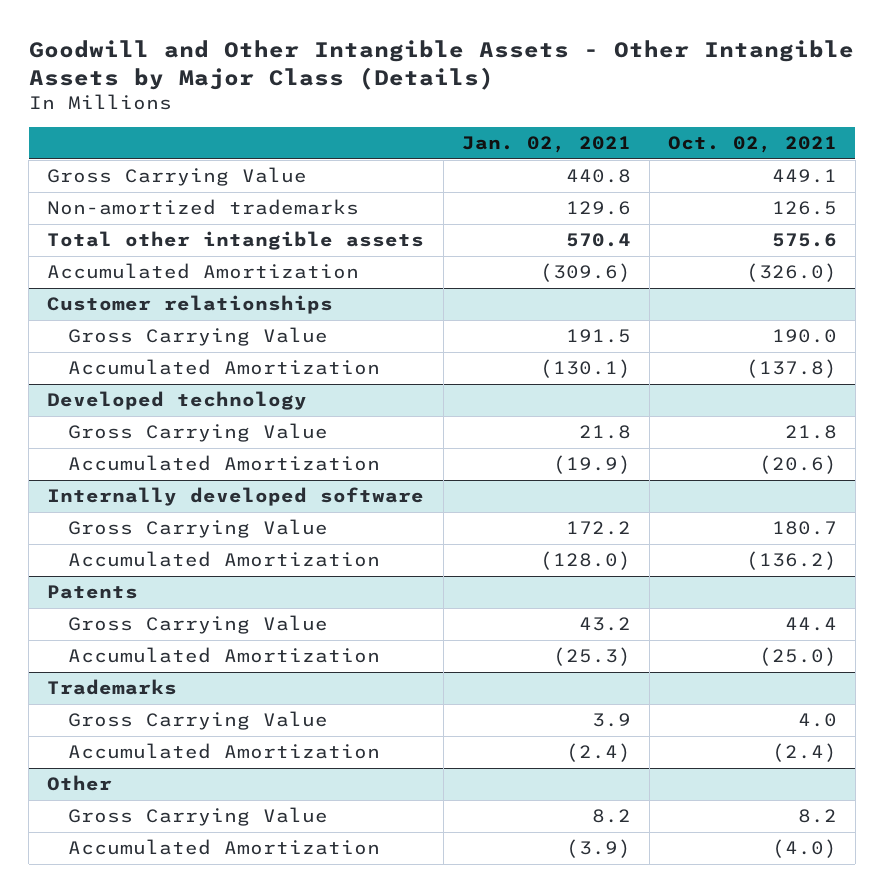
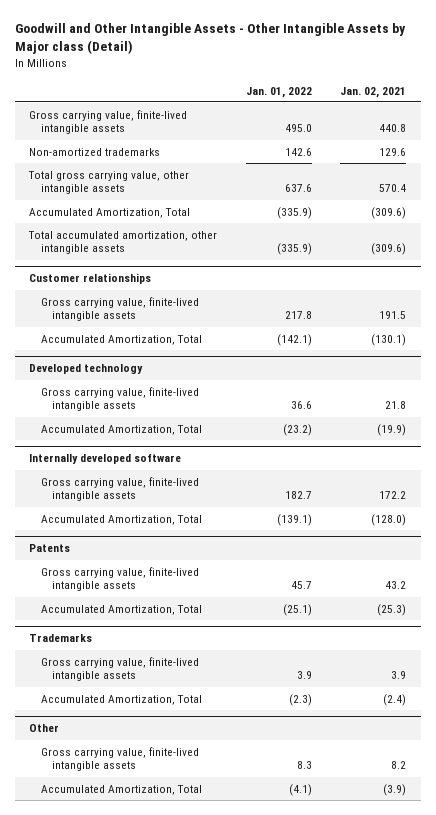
[28,39,854,90] Goodwill and Other Intangible Assets - Other Intangible Assets by Major Class (Details) -> [14,23,406,55] Goodwill and Other Intangible Assets - Other Intangible Assets by Major class (Detail)
[667,136,837,154] Oct. 02, 2021 -> none
none -> [245,86,312,98] Jan. 01, 2022
[47,167,308,187] Gross Carrying Value -> [29,109,188,135] Gross carrying value, finite-lived intangible assets
[47,231,425,251] Total other intangible assets -> [28,170,190,195] Total gross carrying value, other intangible assets
[47,263,360,280] Accumulated Amortization -> [29,207,191,218] Accumulated Amortization, Total
none -> [28,230,218,255] Total accumulated amortization, other intangible assets
[68,327,329,347] Gross Carrying Value -> [40,296,199,322] Gross carrying value, finite-lived intangible assets
[68,359,381,376] Accumulated Amortization -> [40,334,202,345] Accumulated Amortization, Total
[68,423,329,443] Gross Carrying Value -> [40,386,199,412] Gross carrying value, finite-lived intangible assets
[68,455,381,472] Accumulated Amortization -> [40,424,202,435] Accumulated Amortization, Total
[68,519,329,539] Gross Carrying Value -> [40,476,199,502] Gross carrying value, finite-lived intangible assets
[68,551,381,568] Accumulated Amortization -> [40,514,202,525] Accumulated Amortization, Total
[68,615,329,635] Gross Carrying Value -> [40,566,199,592] Gross carrying value, finite-lived intangible assets
[68,647,381,664] Accumulated Amortization -> [40,604,202,615] Accumulated Amortization, Total
[68,711,329,731] Gross Carrying Value -> [40,656,199,682] Gross carrying value, finite-lived intangible assets
[68,743,381,760] Accumulated Amortization -> [40,694,202,705] Accumulated Amortization, Total
[68,807,329,827] Gross Carrying Value -> [40,746,199,772] Gross carrying value, finite-lived intangible assets
[68,839,381,856] Accumulated Amortization -> [40,784,202,795] Accumulated Amortization, Total

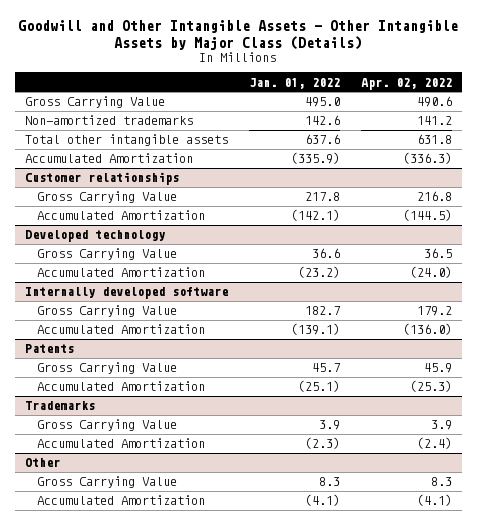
[14,23,406,55] Goodwill and Other Intangible Assets - Other Intangible Assets by Major class (Detail) -> [18,20,459,50] Goodwill and Other Intangible Assets - Other Intangible Assets by Major Class (Details)
[340,86,407,98] Jan. 02, 2021 -> none
none -> [360,77,452,90] Apr. 02, 2022
[29,109,188,135] Gross carrying value, finite-lived intangible assets -> [25,96,166,109] Gross Carrying Value
[28,230,218,255] Total accumulated amortization, other intangible assets -> none
[28,170,190,195] Total gross carrying value, other intangible assets -> [25,134,229,147] Total other intangible assets
[29,207,191,218] Accumulated Amortization, Total -> [25,153,194,164] Accumulated Amortization
[40,296,199,322] Gross carrying value, finite-lived intangible assets -> [36,191,177,204] Gross Carrying Value
[40,334,202,345] Accumulated Amortization, Total -> [36,210,205,221] Accumulated Amortization
[40,386,199,412] Gross carrying value, finite-lived intangible assets -> [36,248,177,261] Gross Carrying Value
[40,424,202,435] Accumulated Amortization, Total -> [36,267,205,278] Accumulated Amortization
[40,476,199,502] Gross carrying value, finite-lived intangible assets -> [36,305,177,318] Gross Carrying Value
[40,514,202,525] Accumulated Amortization, Total -> [36,324,205,335] Accumulated Amortization
[40,566,199,592] Gross carrying value, finite-lived intangible assets -> [36,362,177,375] Gross Carrying Value
[40,604,202,615] Accumulated Amortization, Total -> [36,381,205,392] Accumulated Amortization
[40,656,199,682] Gross carrying value, finite-lived intangible assets -> [36,419,177,432] Gross Carrying Value
[40,694,202,705] Accumulated Amortization, Total -> [36,438,205,449] Accumulated Amortization
[40,746,199,772] Gross carrying value, finite-lived intangible assets -> [36,476,177,489] Gross Carrying Value
[40,784,202,795] Accumulated Amortization, Total -> [36,495,205,506] Accumulated Amortization

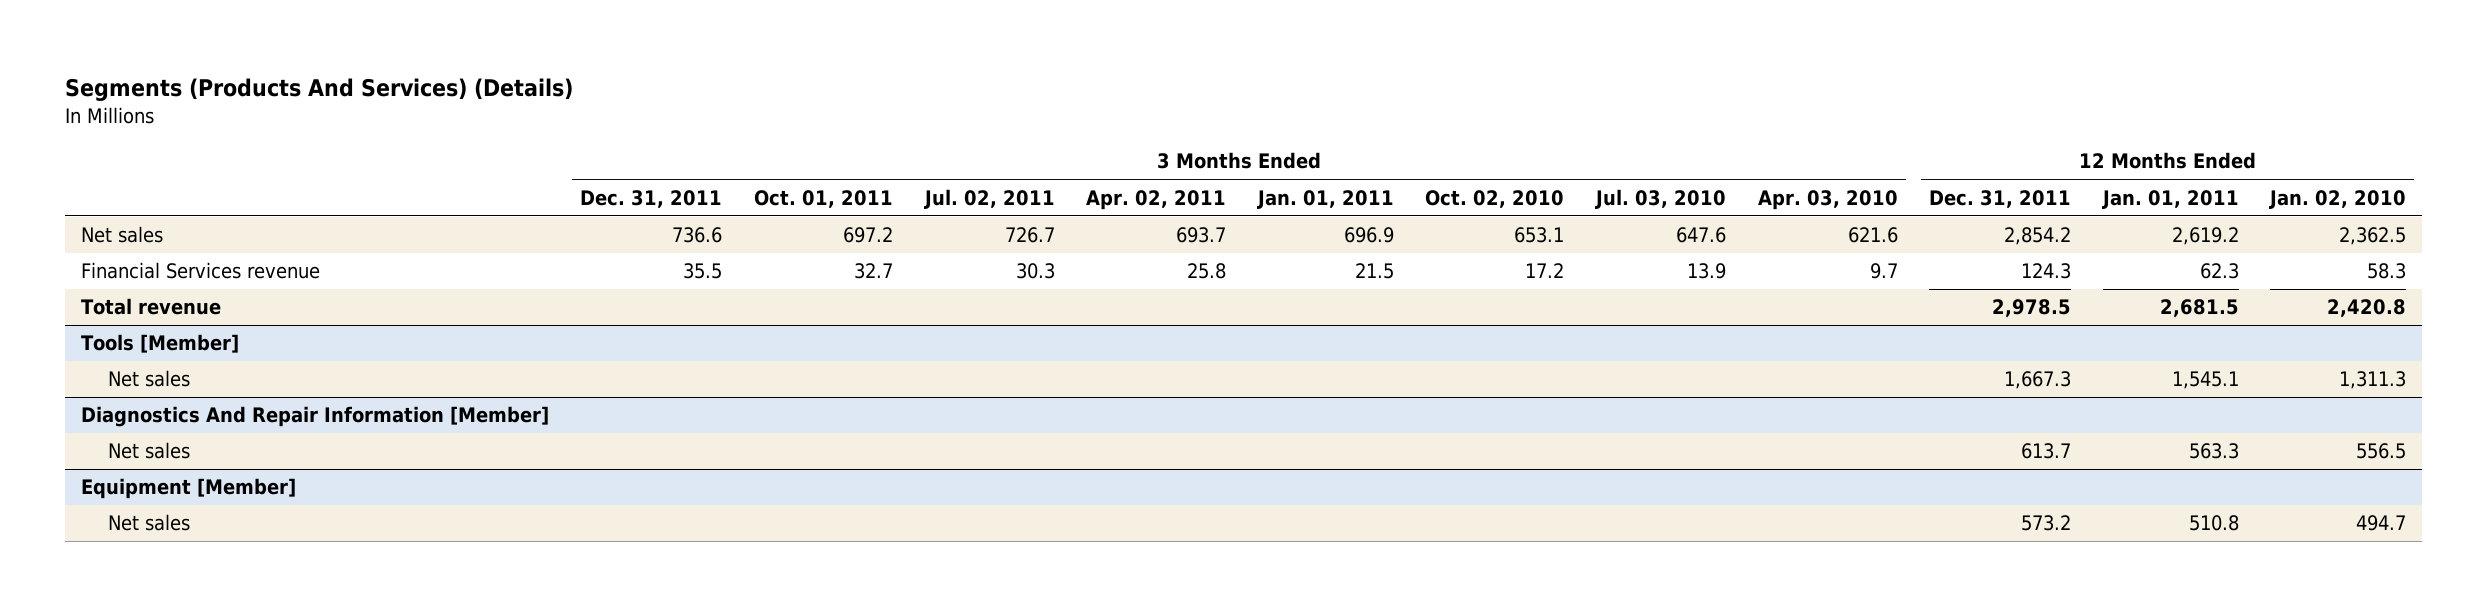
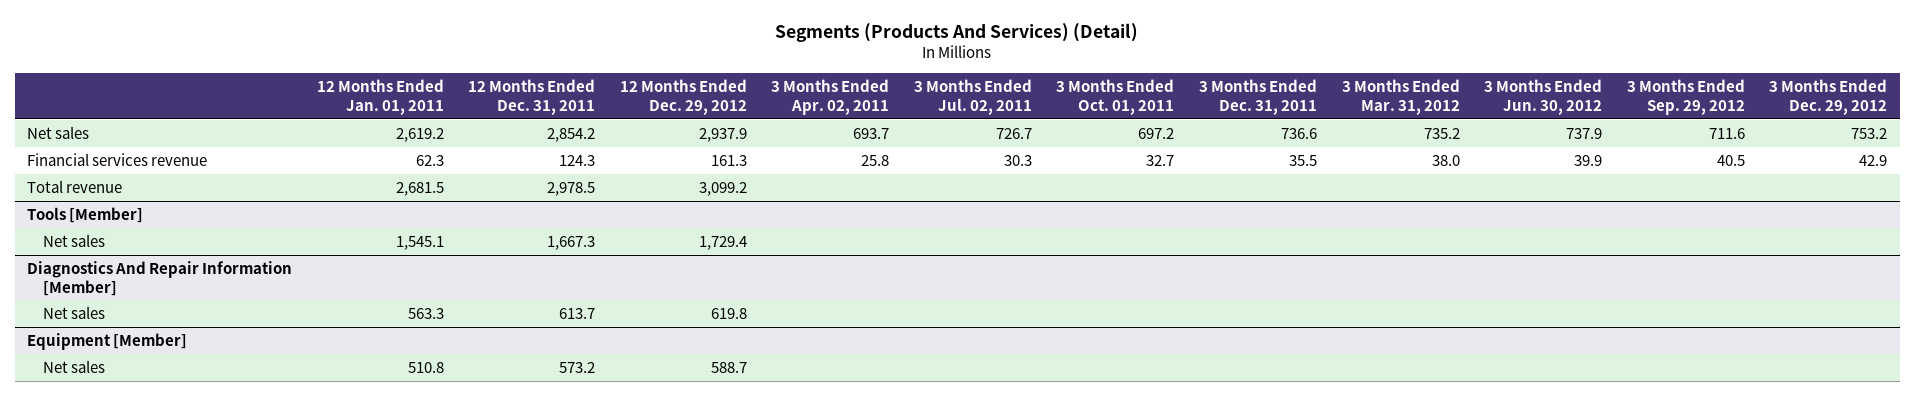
[64,77,573,101] Segments (Products And Services) (Details) -> [775,23,1139,43] Segments (Products And Services) (Detail)
[1256,189,1394,209] Jan. 01, 2011 -> none
[1425,189,1565,208] Oct. 02, 2010 -> none
[1595,188,1727,209] Jul. 03, 2010 -> none
[1757,189,1898,210] Apr. 03, 2010 -> none
[2269,189,2407,209] Jan. 02, 2010 -> none
none -> [619,79,747,116] 12 Months Ended Dec. 29, 2012
none -> [1341,79,1460,116] 3 Months Ended Mar. 31, 2012
none -> [1484,79,1603,116] 3 Months Ended Jun. 30, 2012
none -> [1626,79,1745,116] 3 Months Ended Sep. 29, 2012
none -> [1769,79,1888,116] 3 Months Ended Dec. 29, 2012
[80,262,320,280] Financial Services revenue -> [26,152,207,166] Financial services revenue

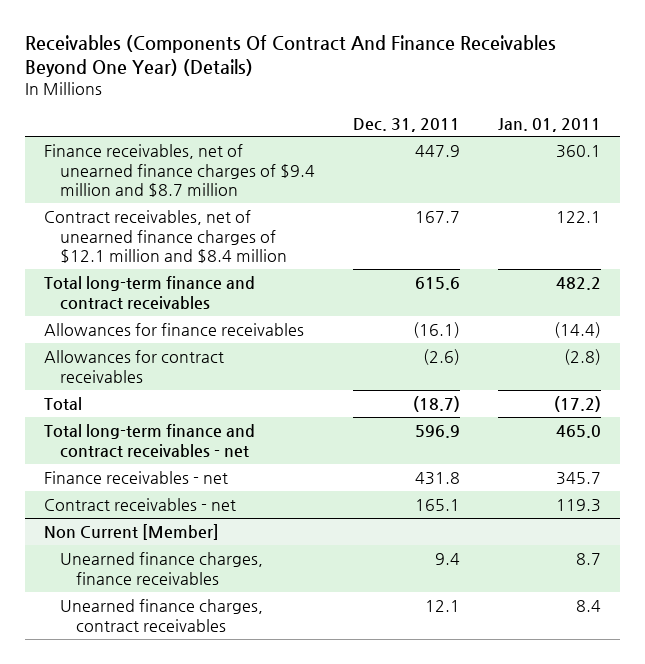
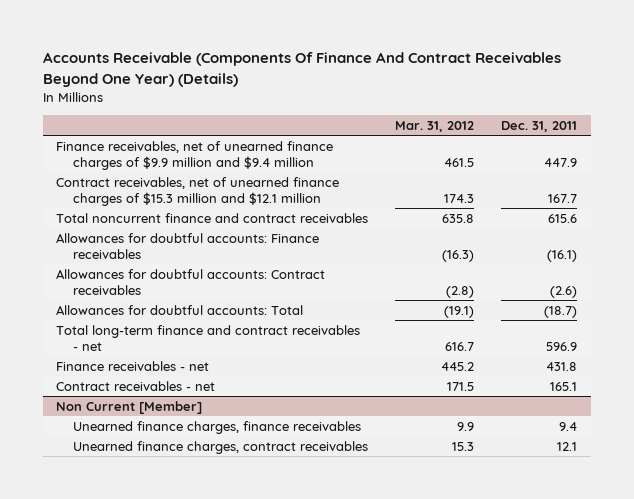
[25,35,557,78] Receivables (Components Of Contract And Finance Receivables Beyond One Year) (Details) -> [43,52,562,87] Accounts Receivable (Components Of Finance And Contract Receivables Beyond One Year) (Details)
[497,117,601,132] Jan. 01, 2011 -> none
none -> [395,120,475,132] Mar. 31, 2012
[44,143,315,198] Finance receivables, net of unearned finance charges of $9.4 million and $8.7 million -> [56,140,334,170] Finance receivables, net of unearned finance charges of $9.9 million and $9.4 million
[44,209,287,264] Contract receivables, net of unearned finance charges of $12.1 million and $8.4 million -> [56,176,340,206] Contract receivables, net of unearned finance charges of $15.3 million and $12.1 million
[44,275,256,310] Total long-term finance and contract receivables -> [56,212,369,223] Total noncurrent finance and contract receivables
[44,322,305,336] Allowances for finance receivables -> [56,232,320,259] Allowances for doubtful accounts: Finance receivables
[44,349,225,383] Allowances for contract receivables -> [56,268,326,295] Allowances for doubtful accounts: Contract receivables
[44,396,83,410] Total -> [56,304,304,315] Allowances for doubtful accounts: Total

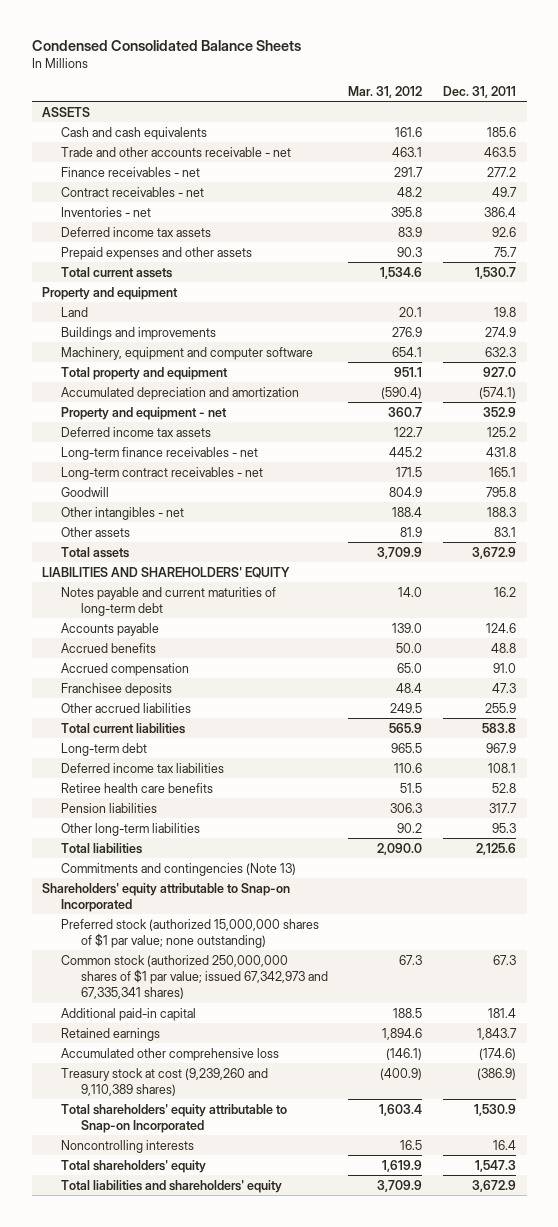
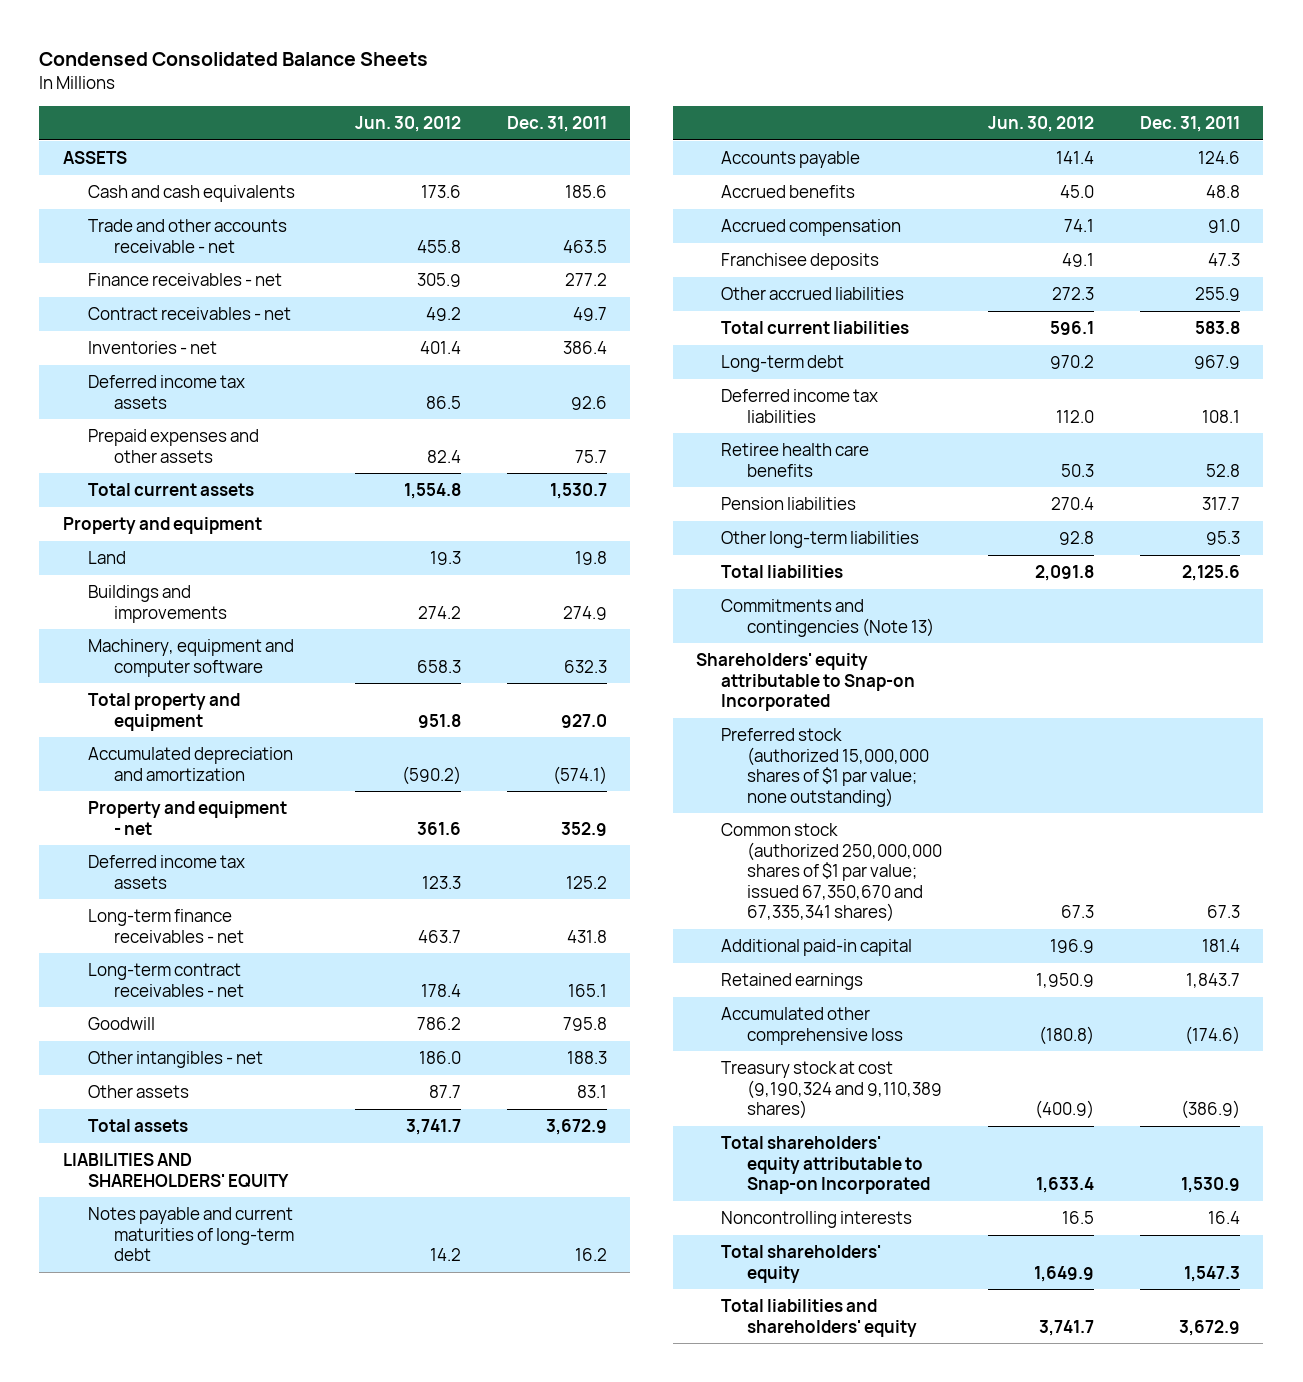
[348,85,423,98] Mar. 31, 2012 -> none
none -> [354,116,461,133] Jun. 30, 2012
[61,954,328,1000] Common stock (authorized 250,000,000 shares of $1 par value; issued 67,342,973 and 67,335,341 shares) -> [721,823,942,923] Common stock (authorized 250,000,000 shares of $1 par value; issued 67,350,670 and 67,335,341 shares)
[61,1067,269,1096] Treasury stock at cost (9,239,260 and 9,110,389 shares) -> [721,1061,942,1120] Treasury stock at cost (9,190,324 and 9,110,389 shares)

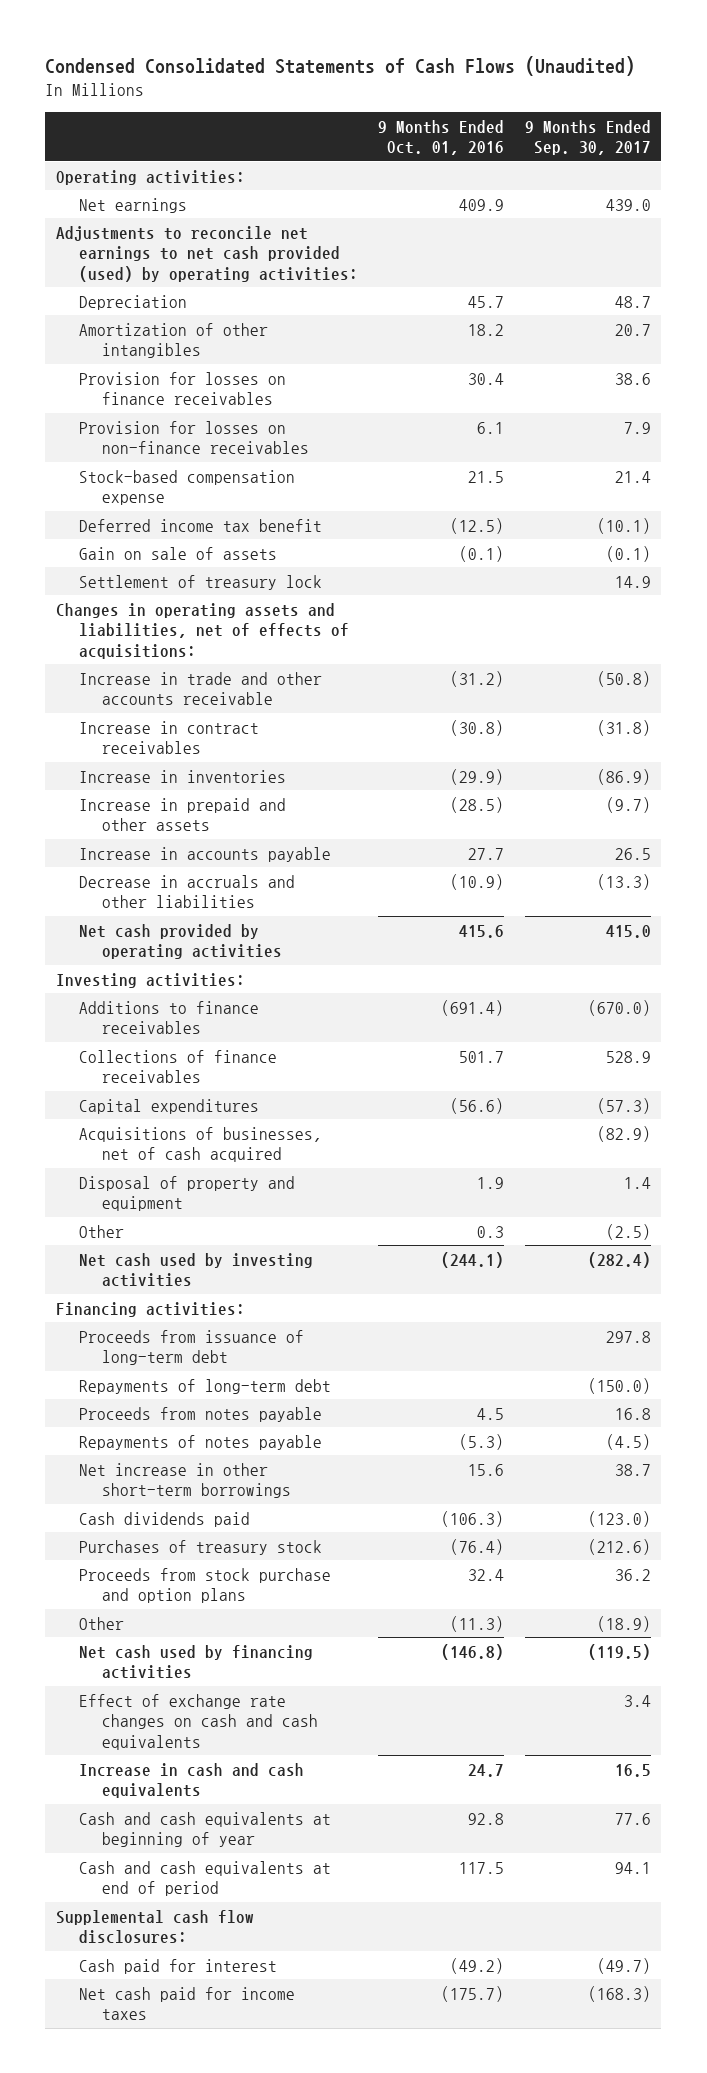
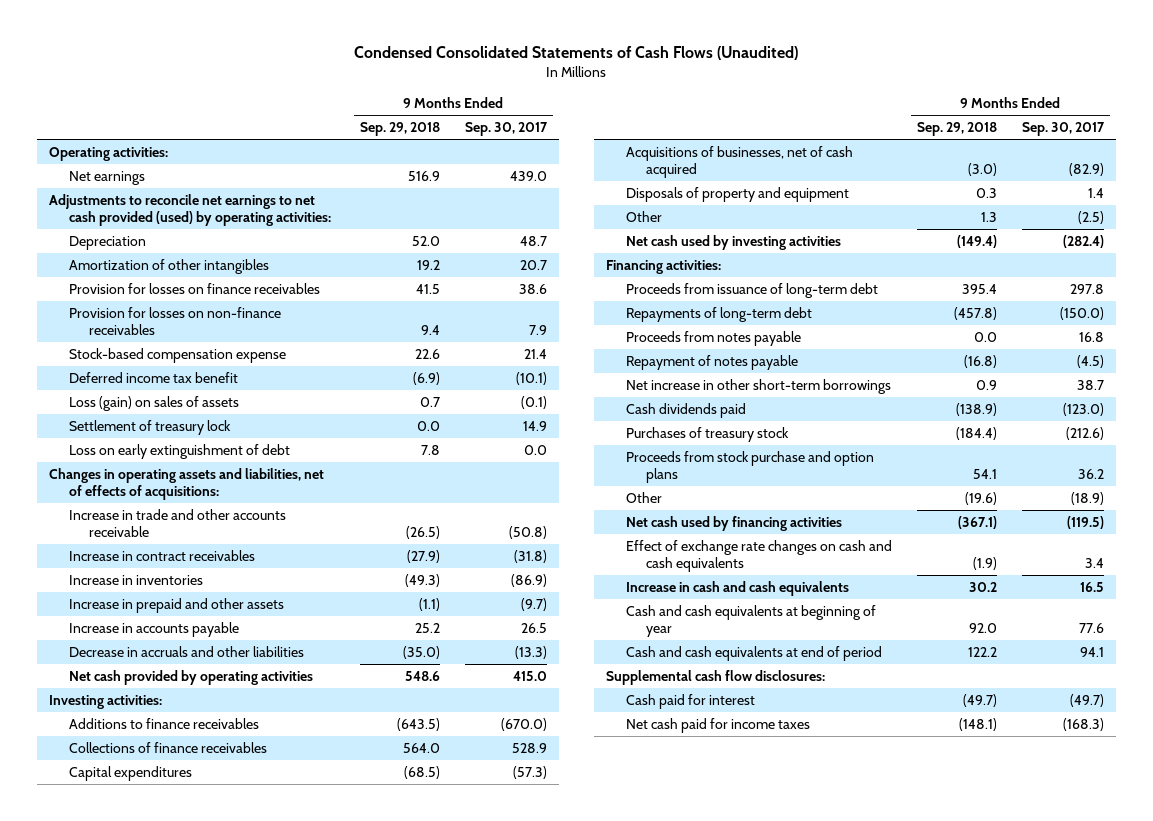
[378,119,505,156] 9 Months Ended Oct. 01, 2016 -> none
none -> [359,122,440,137] Sep. 29, 2018
[78,546,277,560] Gain on sale of assets -> [69,396,240,412] Loss (gain) on sales of assets
none -> [69,444,291,460] Loss on early extinguishment of debt
[78,1175,295,1212] Disposal of property and equipment -> [625,187,849,203] Disposals of property and equipment
[78,1434,322,1450] Repayments of notes payable -> [625,355,798,371] Repayment of notes payable

